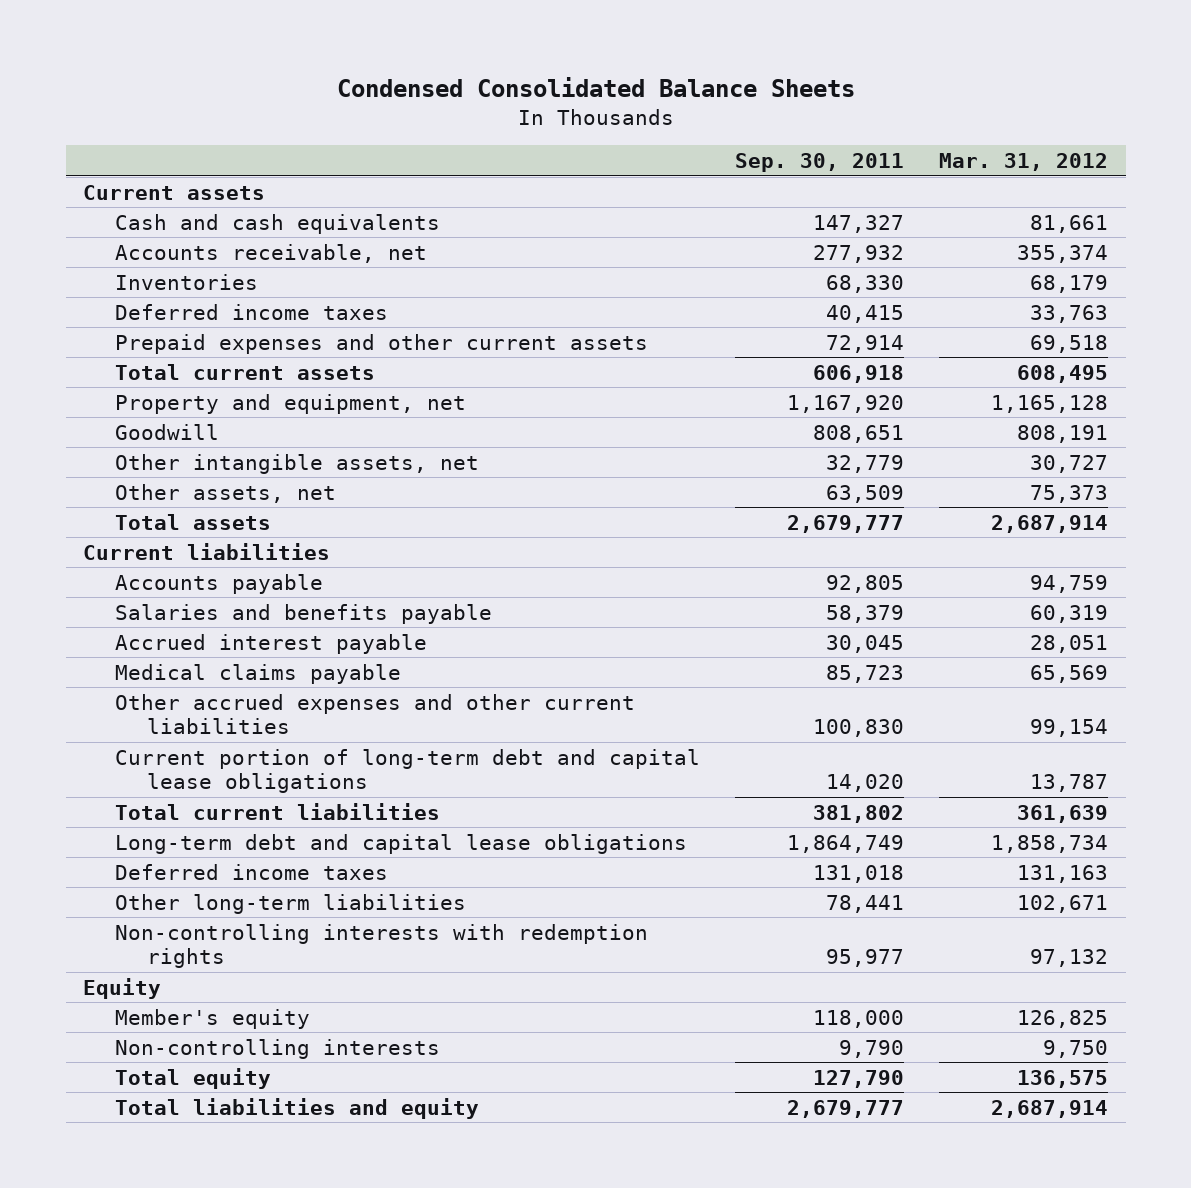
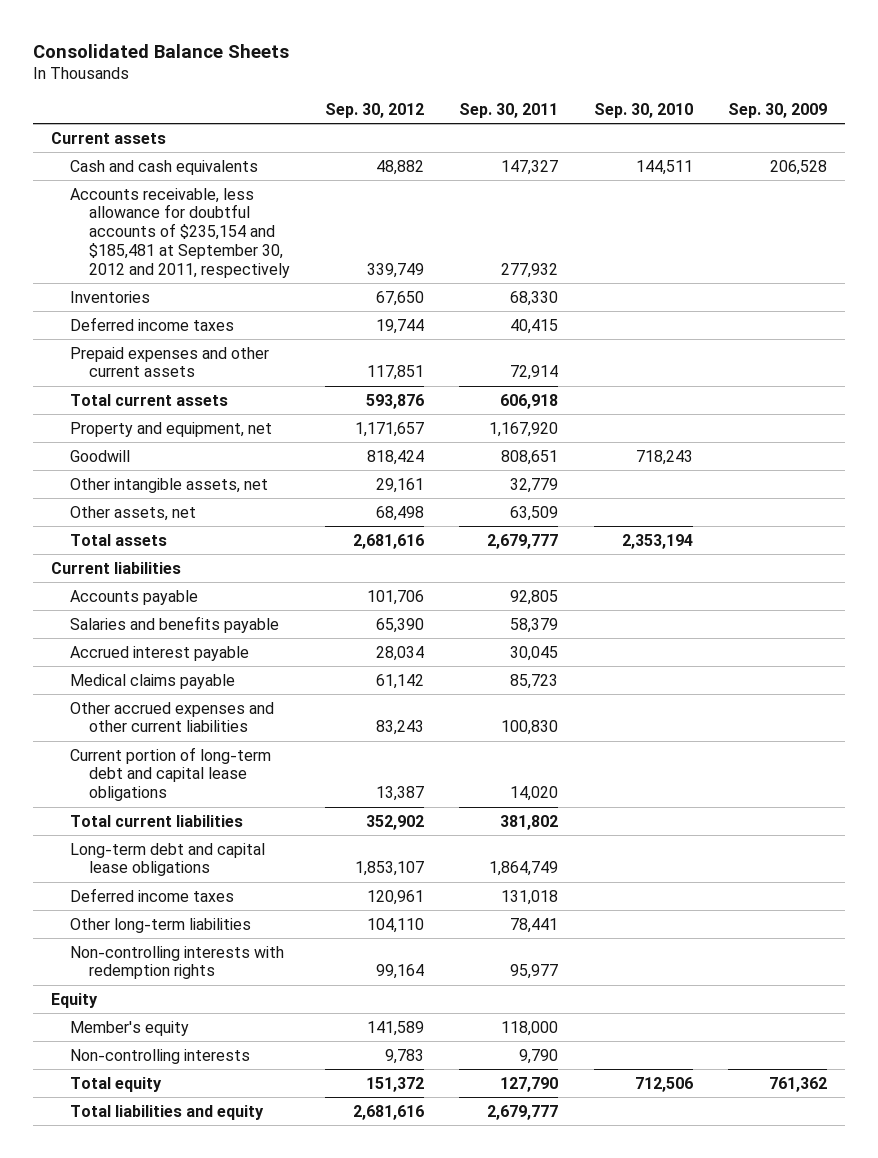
[336,77,855,98] Condensed Consolidated Balance Sheets -> [33,43,290,58] Consolidated Balance Sheets
[939,153,1109,172] Mar. 31, 2012 -> none
none -> [324,102,424,118] Sep. 30, 2012
none -> [593,102,693,118] Sep. 30, 2010
none -> [727,102,827,118] Sep. 30, 2009
[115,243,428,263] Accounts receivable, net -> [69,187,290,278] Accounts receivable, less allowance for doubtful accounts of $235,154 and $185,481 at September 30, 2012 and 2011, respectively

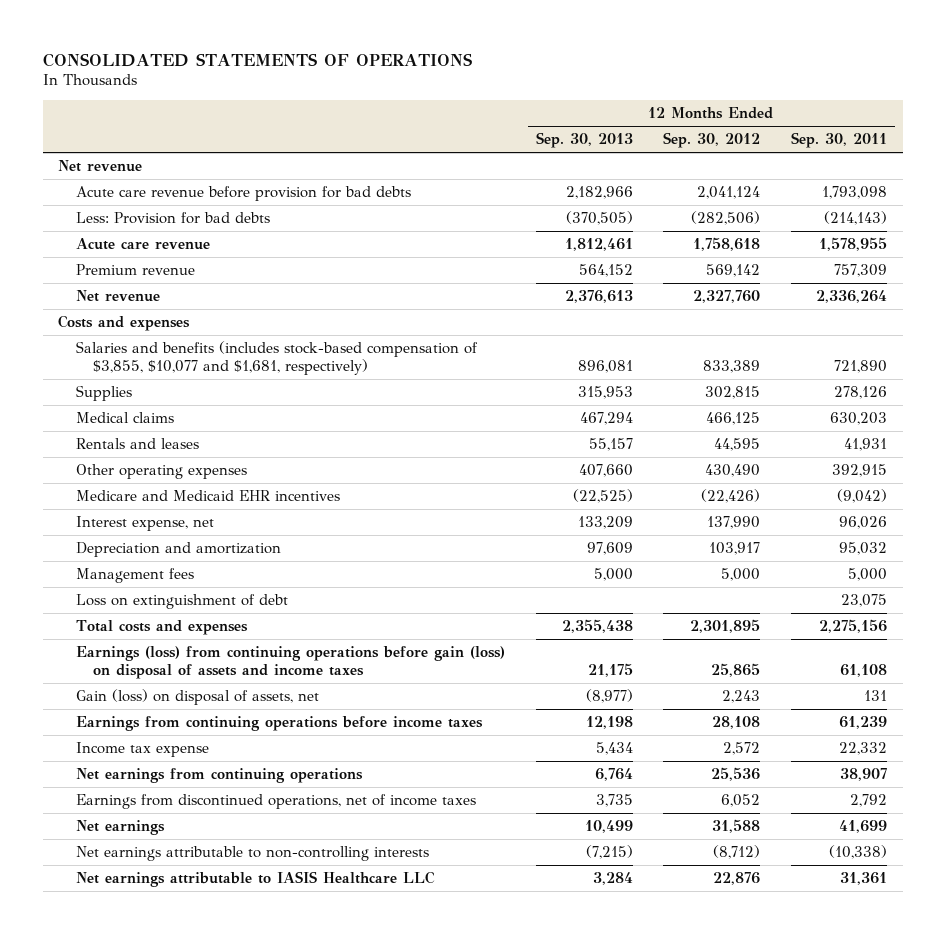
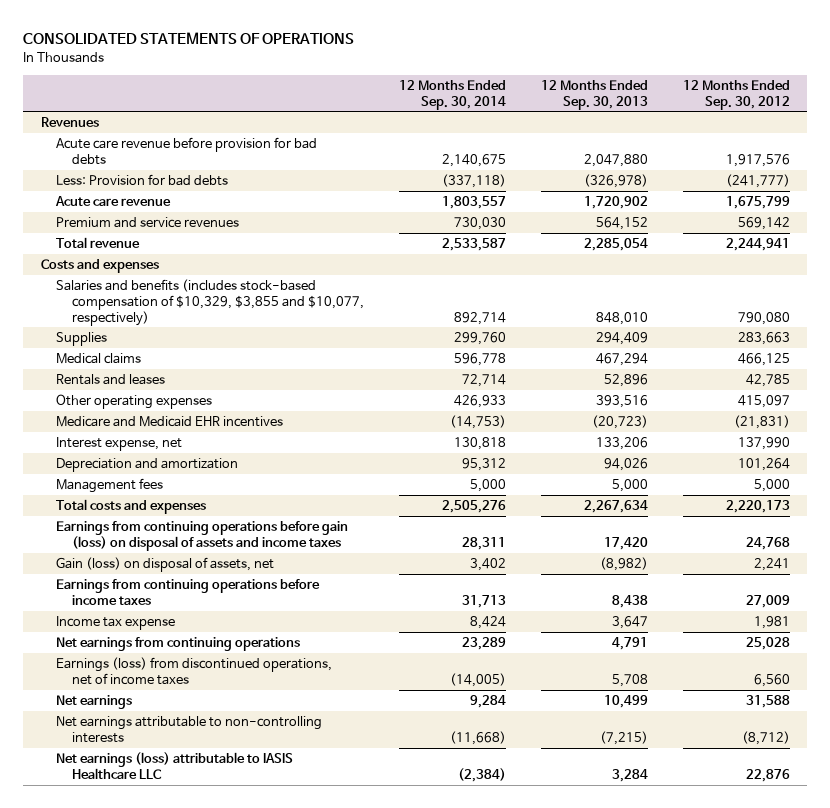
[791,132,888,149] Sep. 30, 2011 -> none
none -> [398,80,506,110] 12 Months Ended Sep. 30, 2014
[58,160,143,173] Net revenue -> [40,117,99,128] Revenues
[565,186,633,200] 2,182,966 -> [583,153,648,167] 2,047,880
[697,186,761,200] 2,041,124 -> [725,153,790,167] 1,917,576
[565,211,633,226] (370,505) -> [583,174,648,189] (326,978)
[691,211,761,226] (282,506) -> [725,174,790,189] (241,777)
[564,238,633,252] 1,812,461 -> [583,196,648,210] 1,720,902
[693,237,761,252] 1,758,618 -> [725,196,790,210] 1,675,799
[75,264,195,276] Premium revenue -> [56,217,240,229] Premium and service revenues
[75,290,160,303] Net revenue -> [56,237,141,249] Total revenue
[564,290,633,304] 2,376,613 -> [583,238,648,252] 2,285,054
[693,290,761,304] 2,327,760 -> [725,238,790,252] 2,244,941
[75,341,478,375] Salaries and benefits (includes stock-based compensation of $3,855, $10,077 and $1,681, respectively) -> [56,279,364,326] Salaries and benefits (includes stock-based compensation of $10,329, $3,855 and $10,077, respectively)
[577,359,633,373] 896,081 -> [595,311,648,325] 848,010
[703,359,761,373] 833,389 -> [737,311,790,325] 790,080
[577,386,633,400] 315,953 -> [595,332,648,346] 294,409
[705,386,761,400] 302,815 -> [737,332,790,346] 283,663
[588,438,633,452] 55,157 -> [603,374,648,388] 52,896
[714,438,761,452] 44,595 -> [745,374,790,388] 42,785
[578,464,633,478] 407,660 -> [595,395,648,409] 393,516
[705,464,761,478] 430,490 -> [737,395,790,409] 415,097
[572,489,633,504] (22,525) -> [591,415,648,430] (20,723)
[701,489,761,504] (22,426) -> [733,415,790,430] (21,831)
[577,516,633,530] 133,209 -> [595,437,648,451] 133,206
[586,542,633,556] 97,609 -> [603,458,648,472] 94,026
[709,542,761,556] 103,917 -> [737,458,790,472] 101,264
[75,594,288,610] Loss on extinguishment of debt -> none
[561,619,633,634] 2,355,438 -> [583,500,648,514] 2,267,634
[690,619,761,634] 2,301,895 -> [725,500,790,514] 2,220,173
[75,646,505,679] Earnings (loss) from continuing operations before gain (loss) on disposal of assets and income taxes -> [56,521,349,551] Earnings from continuing operations before gain (loss) on disposal of assets and income taxes
[587,662,633,677] 21,175 -> [603,536,648,550] 17,420
[711,662,761,677] 25,865 -> [745,536,790,550] 24,768
[585,689,633,704] (8,977) -> [599,557,648,572] (8,982)
[722,690,761,704] 2,243 -> [753,558,790,572] 2,241
[585,716,633,730] 12,198 -> [611,594,648,608] 8,438
[712,716,761,730] 28,108 -> [745,594,790,608] 27,009
[595,742,633,756] 5,434 -> [611,616,648,630] 3,647
[723,742,761,756] 2,572 -> [753,616,790,630] 1,981
[594,768,633,782] 6,764 -> [611,637,648,651] 4,791
[711,767,761,782] 25,536 -> [745,637,790,651] 25,028
[75,794,476,810] Earnings from discontinued operations, net of income taxes -> [56,657,333,685] Earnings (loss) from discontinued operations, net of income taxes
[595,794,633,808] 3,735 -> [611,673,648,687] 5,708
[721,794,761,808] 6,052 -> [753,673,790,687] 6,560
[75,871,435,888] Net earnings attributable to IASIS Healthcare LLC -> [56,752,294,779] Net earnings (loss) attributable to IASIS Healthcare LLC

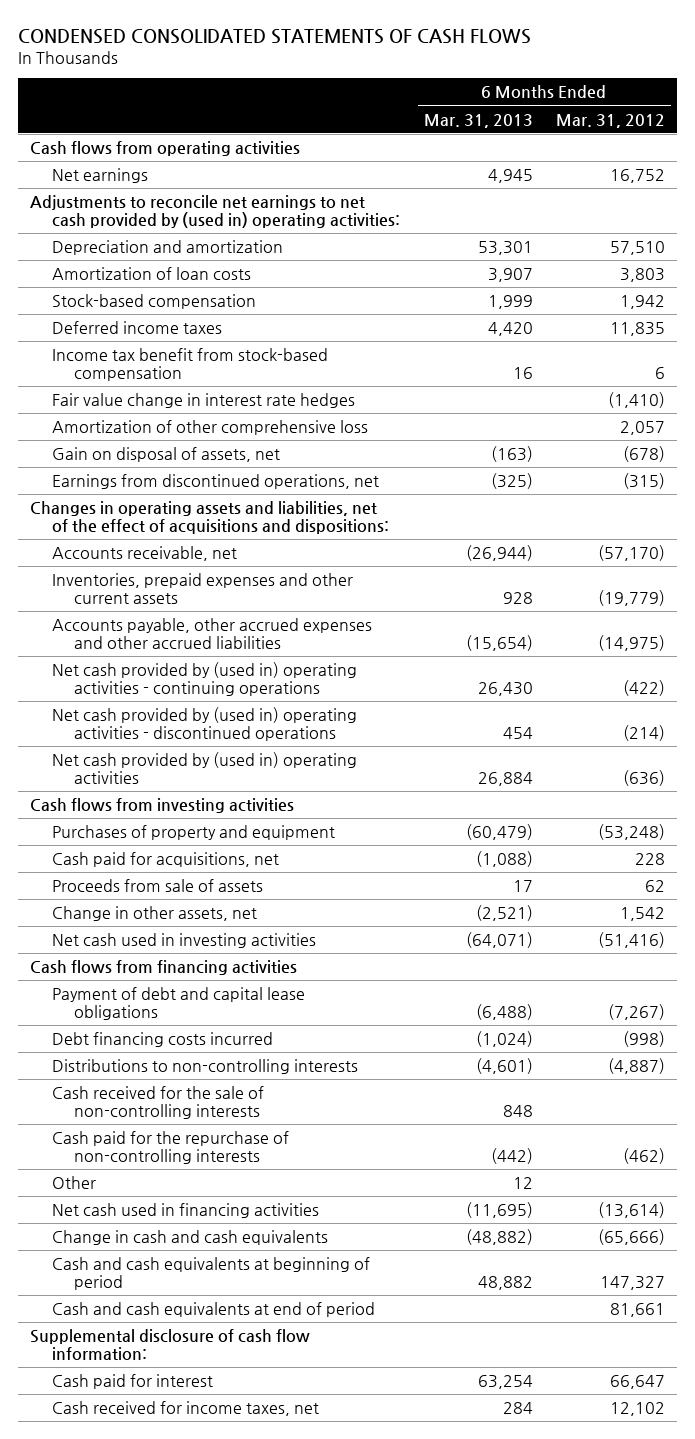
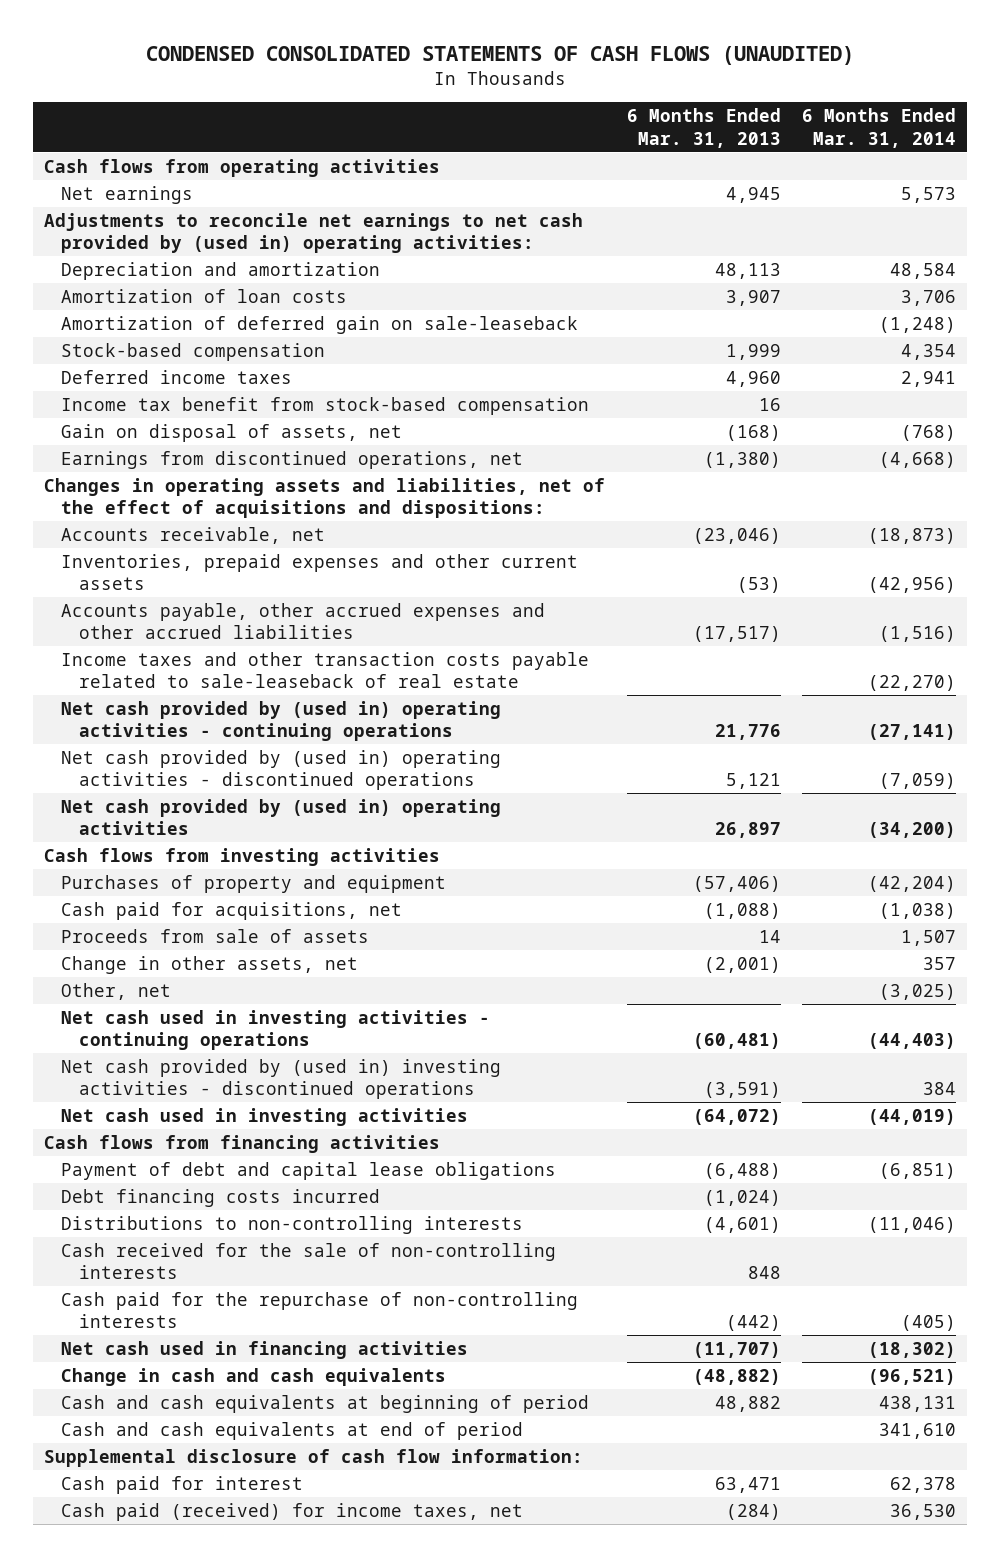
[18,29,532,45] CONDENSED CONSOLIDATED STATEMENTS OF CASH FLOWS -> [146,45,855,65] CONDENSED CONSOLIDATED STATEMENTS OF CASH FLOWS (UNAUDITED)
[556,113,666,128] Mar. 31, 2012 -> none
none -> [802,108,957,148] 6 Months Ended Mar. 31, 2014
[477,241,533,256] 53,301 -> [714,262,781,279] 48,113
none -> [61,315,579,334] Amortization of deferred gain on sale-leaseback
[487,322,533,337] 4,420 -> [725,370,781,387] 4,960
[52,393,356,409] Fair value change in interest rate hedges -> none
[52,420,369,436] Amortization of other comprehensive loss -> none
[490,446,533,463] (163) -> [725,424,781,441] (168)
[490,473,533,490] (325) -> [703,451,781,468] (1,380)
[465,545,533,562] (26,944) -> [692,527,781,544] (23,046)
[502,591,533,604] 928 -> [736,577,781,594] (53)
[465,634,533,651] (15,654) -> [692,626,781,643] (17,517)
none -> [61,651,590,689] Income taxes and other transaction costs payable related to sale-leaseback of real estate
[477,681,533,696] 26,430 -> [714,724,781,741] 21,776
[502,726,533,739] 454 -> [725,773,781,790] 5,121
[477,771,533,786] 26,884 -> [714,822,781,839] 26,897
[465,824,533,841] (60,479) -> [692,875,781,892] (57,406)
[512,880,533,893] 17 -> [758,929,781,943] 14
[475,905,533,922] (2,521) -> [703,956,781,973] (2,001)
none -> [61,982,172,1000] Other, net
none -> [61,1009,491,1051] Net cash used in investing activities - continuing operations
none -> [61,1058,502,1100] Net cash provided by (used in) investing activities - discontinued operations
[465,932,533,949] (64,071) -> [692,1108,781,1125] (64,072)
[52,1176,97,1190] Other -> none
[465,1202,533,1219] (11,695) -> [692,1341,781,1358] (11,707)
[477,1375,533,1390] 63,254 -> [714,1476,781,1493] 63,471
[52,1401,320,1417] Cash received for income taxes, net -> [61,1502,524,1521] Cash paid (received) for income taxes, net
[502,1402,533,1415] 284 -> [725,1503,781,1520] (284)

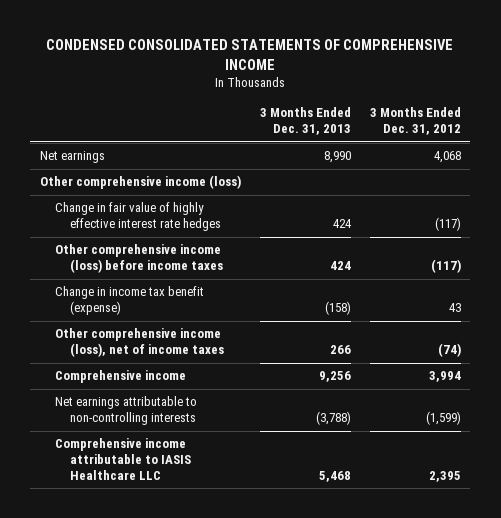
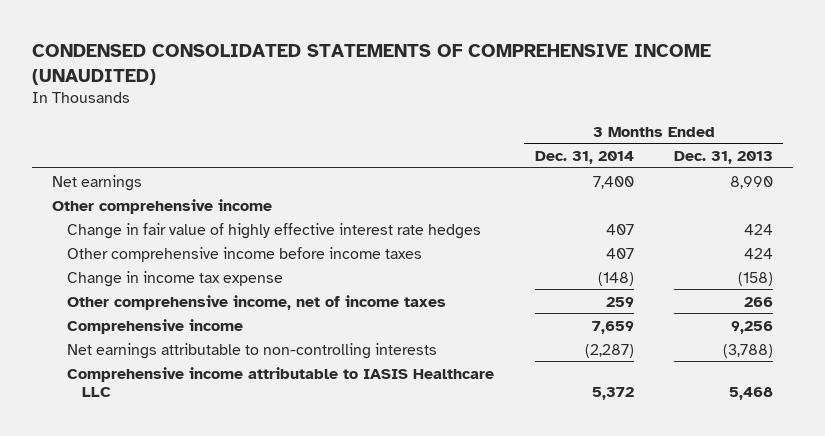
[46,39,454,70] CONDENSED CONSOLIDATED STATEMENTS OF COMPREHENSIVE INCOME -> [32,43,712,85] CONDENSED CONSOLIDATED STATEMENTS OF COMPREHENSIVE INCOME (UNAUDITED)
[369,107,461,136] 3 Months Ended Dec. 31, 2012 -> none
none -> [534,151,634,165] Dec. 31, 2014
[39,175,241,190] Other comprehensive income (loss) -> [52,198,273,214] Other comprehensive income
[54,244,223,274] Other comprehensive income (loss) before income taxes -> [67,246,423,262] Other comprehensive income before income taxes
[54,286,204,316] Change in income tax benefit (expense) -> [67,270,284,287] Change in income tax expense
[54,328,224,358] Other comprehensive income (loss), net of income taxes -> [67,294,447,310] Other comprehensive income, net of income taxes

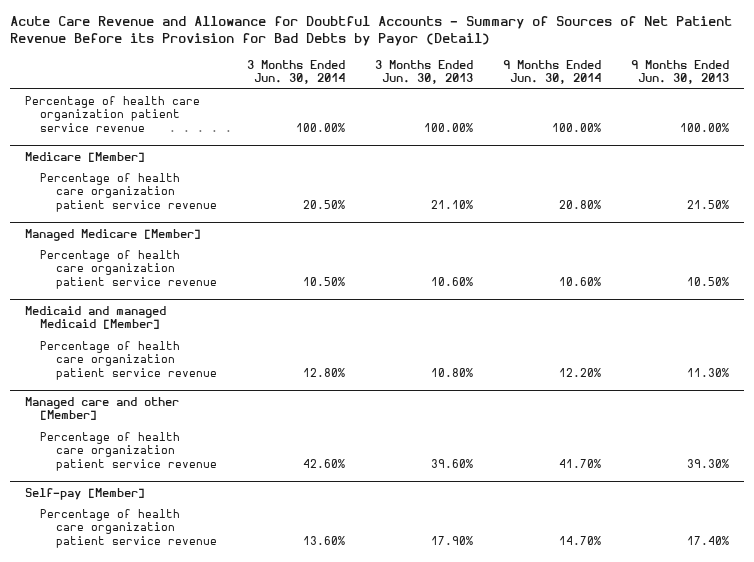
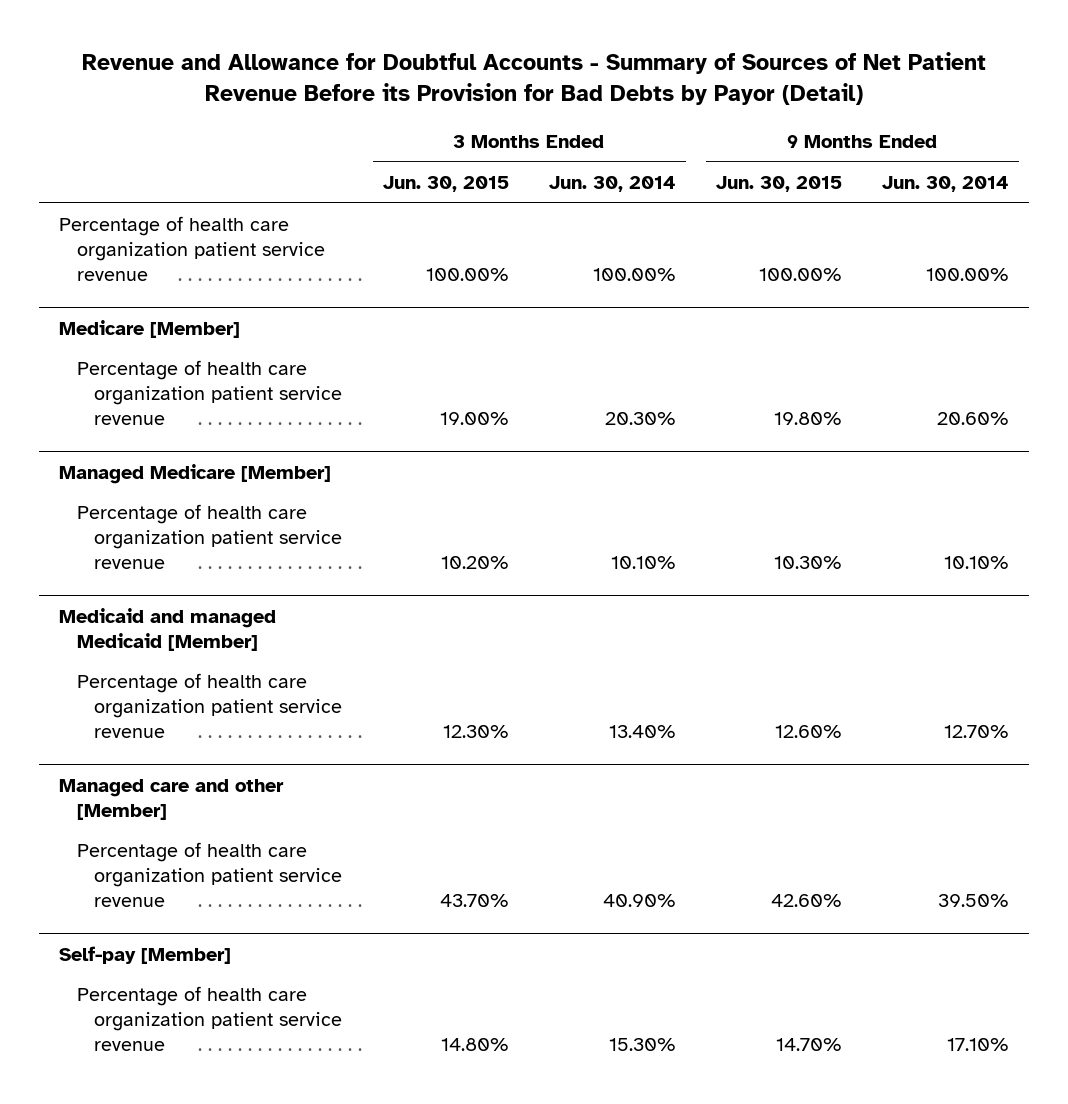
[9,16,732,47] Acute Care Revenue and Allowance for Doubtful Accounts - Summary of Sources of Net Patient Revenue Before its Provision for Bad Debts by Payor (Detail) -> [81,52,986,106] Revenue and Allowance for Doubtful Accounts - Summary of Sources of Net Patient Revenue Before its Provision for Bad Debts by Payor (Detail)
[374,59,473,85] 3 Months Ended Jun. 30, 2013 -> none
[631,59,730,85] 9 Months Ended Jun. 30, 2013 -> none
none -> [382,175,509,192] Jun. 30, 2015
none -> [715,175,842,192] Jun. 30, 2015
[302,200,345,210] 20.50% -> [604,412,676,426] 20.30%
[558,200,601,210] 20.80% -> [936,412,1009,426] 20.60%
[302,277,345,287] 10.50% -> [610,556,676,570] 10.10%
[558,277,601,287] 10.60% -> [943,556,1009,570] 10.10%
[302,368,345,378] 12.80% -> [608,725,676,739] 13.40%
[558,368,601,378] 12.20% -> [943,725,1009,739] 12.70%
[302,459,345,469] 42.60% -> [602,894,676,908] 40.90%
[558,459,601,469] 41.70% -> [937,894,1009,908] 39.50%
[302,536,345,546] 13.60% -> [608,1038,676,1052] 15.30%
[558,536,601,546] 14.70% -> [946,1038,1009,1052] 17.10%

